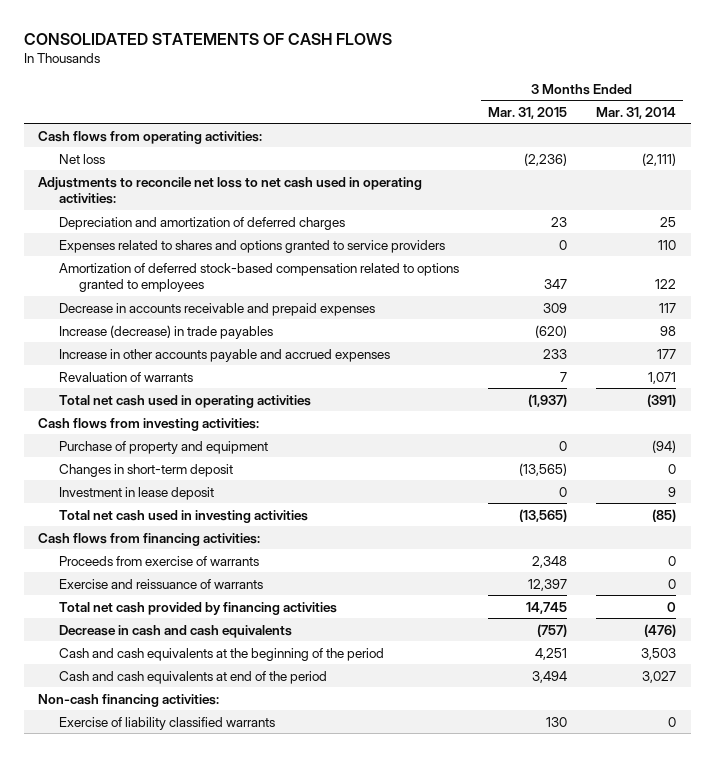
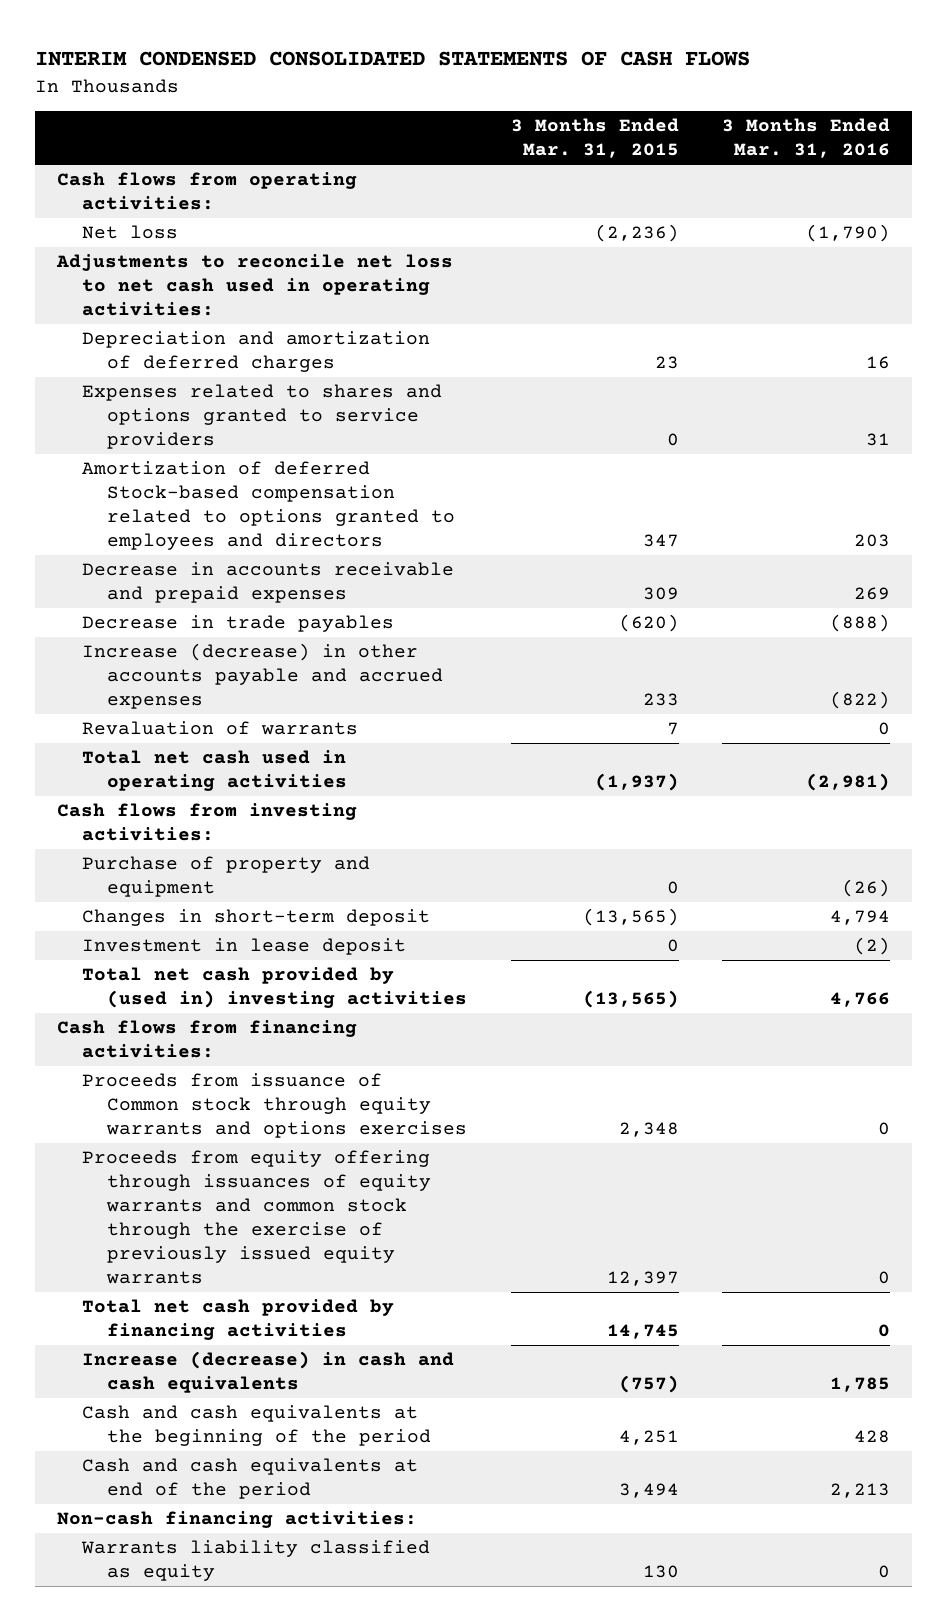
[23,32,392,45] CONSOLIDATED STATEMENTS OF CASH FLOWS -> [34,51,750,67] INTERIM CONDENSED CONSOLIDATED STATEMENTS OF CASH FLOWS
[596,106,677,119] Mar. 31, 2014 -> none
none -> [722,118,891,159] 3 Months Ended Mar. 31, 2016
[58,262,459,293] Amortization of deferred stock-based compensation related to options granted to employees -> [81,461,455,551] Amortization of deferred Stock-based compensation related to options granted to employees and directors
[58,324,273,339] Increase (decrease) in trade payables -> [81,615,394,633] Decrease in trade payables
[58,348,390,362] Increase in other accounts payable and accrued expenses -> [81,643,443,710] Increase (decrease) in other accounts payable and accrued expenses
[58,509,308,523] Total net cash used in investing activities -> [81,967,467,1009] Total net cash provided by (used in) investing activities
[58,578,263,589] Exercise and reissuance of warrants -> none
none -> [81,1073,467,1139] Proceeds from issuance of Common stock through equity warrants and options exercises
[58,555,259,566] Proceeds from exercise of warrants -> [81,1150,431,1285] Proceeds from equity offering through issuances of equity warrants and common stock through the exercise of previously issued equity warrants
[531,555,567,568] 2,348 -> [606,1271,679,1287] 12,397
[58,624,292,638] Decrease in cash and cash equivalents -> [81,1351,454,1394] Increase (decrease) in cash and cash equivalents
[58,716,275,730] Exercise of liability classified warrants -> [80,1540,430,1582] Warrants liability classified as equity

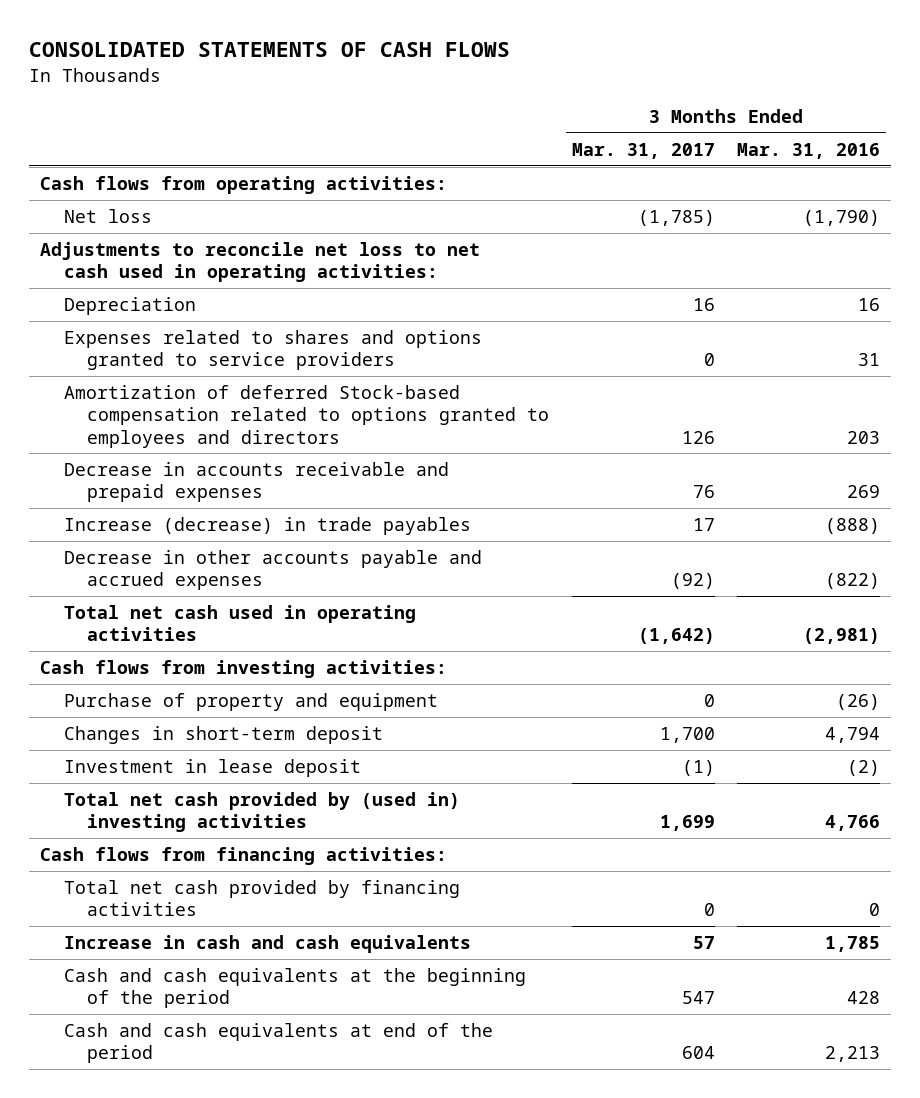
[34,51,750,67] INTERIM CONDENSED CONSOLIDATED STATEMENTS OF CASH FLOWS -> [29,42,511,58] CONSOLIDATED STATEMENTS OF CASH FLOWS
[510,118,679,159] 3 Months Ended Mar. 31, 2015 -> none
none -> [571,142,715,159] Mar. 31, 2017
[81,331,430,373] Depreciation and amortization of deferred charges -> none
none -> [63,296,196,315] Depreciation
[81,721,358,736] Revaluation of warrants -> none
[81,615,394,633] Decrease in trade payables -> [63,516,471,535] Increase (decrease) in trade payables
[81,643,443,710] Increase (decrease) in other accounts payable and accrued expenses -> [63,549,482,591] Decrease in other accounts payable and accrued expenses
[81,1073,467,1139] Proceeds from issuance of Common stock through equity warrants and options exercises -> none
[81,1150,431,1285] Proceeds from equity offering through issuances of equity warrants and common stock through the exercise of previously issued equity warrants -> none
[81,1351,454,1394] Increase (decrease) in cash and cash equivalents -> [63,934,471,953] Increase in cash and cash equivalents
[56,1511,417,1529] Non-cash financing activities: -> none
[80,1540,430,1582] Warrants liability classified as equity -> none

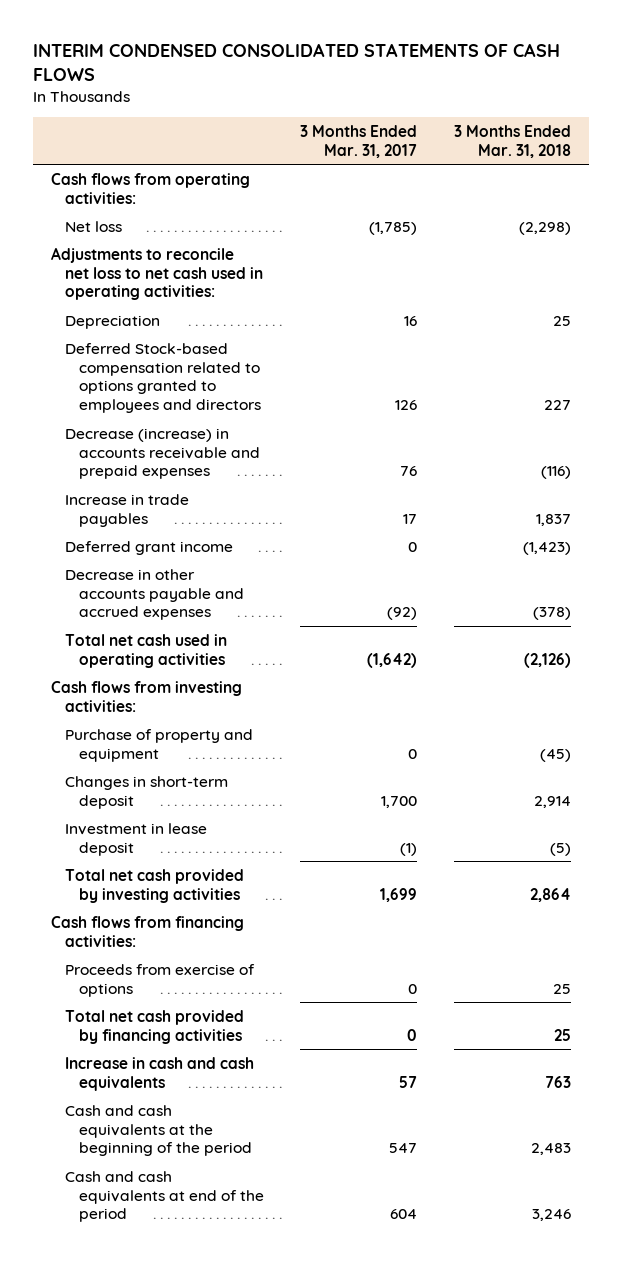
[29,42,511,58] CONSOLIDATED STATEMENTS OF CASH FLOWS -> [33,43,561,82] INTERIM CONDENSED CONSOLIDATED STATEMENTS OF CASH FLOWS
[737,142,881,159] Mar. 31, 2016 -> none
none -> [453,124,571,158] 3 Months Ended Mar. 31, 2018
[63,329,482,371] Expenses related to shares and options granted to service providers -> none
[63,384,550,448] Amortization of deferred Stock-based compensation related to options granted to employees and directors -> [65,342,262,414] Deferred Stock-based compensation related to options granted to employees and directors
[63,461,449,503] Decrease in accounts receivable and prepaid expenses -> [65,427,261,480] Decrease (increase) in accounts receivable and prepaid expenses
[63,516,471,535] Increase (decrease) in trade payables -> [65,493,190,527] Increase in trade payables
none -> [65,540,234,555] Deferred grant income
[63,791,460,833] Total net cash provided by (used in) investing activities -> [65,868,245,903] Total net cash provided by investing activities
none -> [65,963,256,997] Proceeds from exercise of options

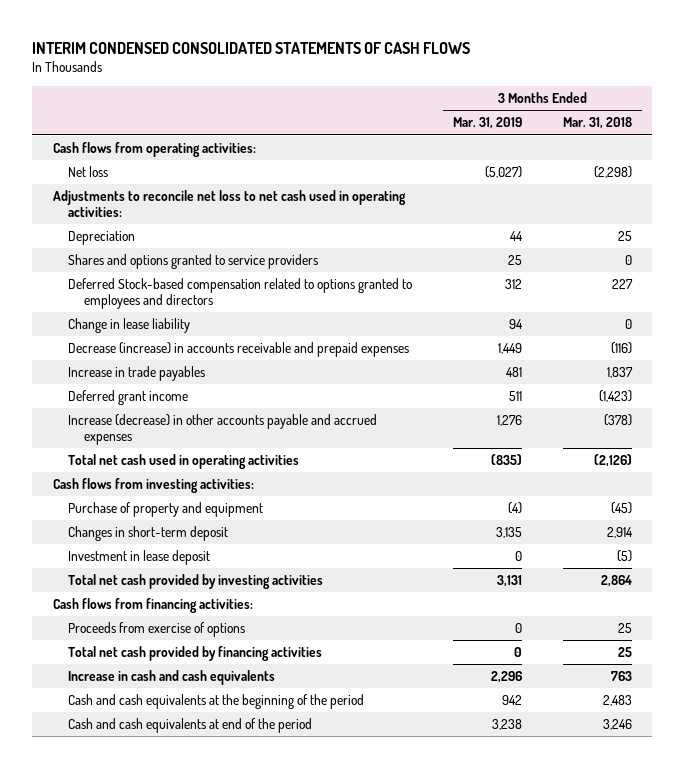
[300,124,418,158] 3 Months Ended Mar. 31, 2017 -> none
none -> [453,117,523,130] Mar. 31, 2019
none -> [68,254,319,270] Shares and options granted to service providers
none -> [68,318,191,334] Change in lease liability
[65,568,245,621] Decrease in other accounts payable and accrued expenses -> [68,414,378,446] Increase (decrease) in other accounts payable and accrued expenses

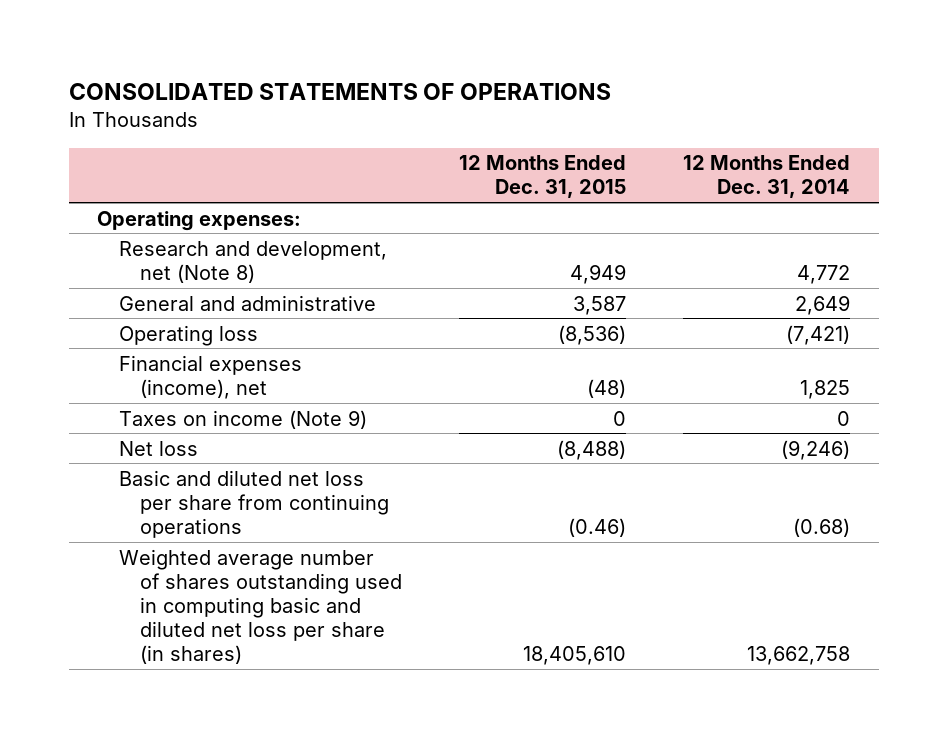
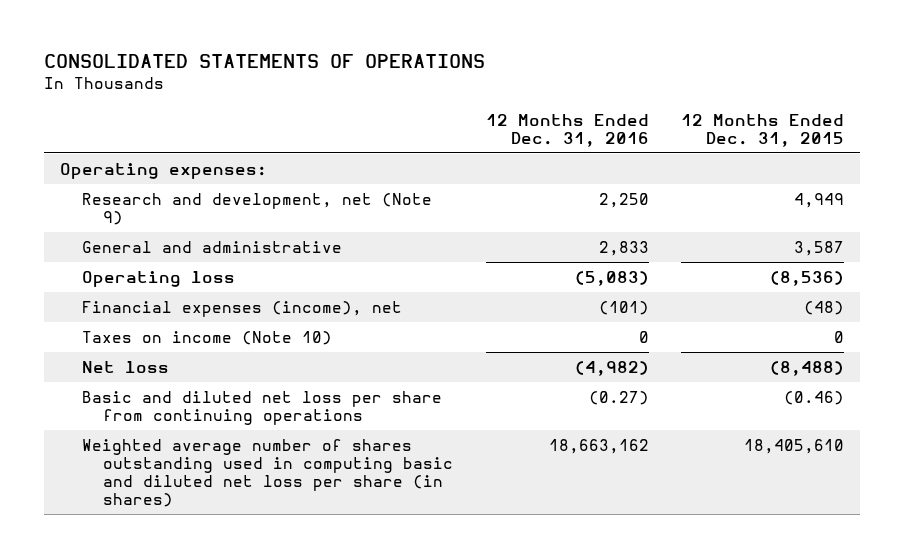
[683,155,851,199] 12 Months Ended Dec. 31, 2014 -> none
none -> [485,113,649,147] 12 Months Ended Dec. 31, 2016
[118,240,387,283] Research and development, net (Note 8) -> [81,192,432,225] Research and development, net (Note 9)
[118,409,367,429] Taxes on income (Note 9) -> [81,330,332,345] Taxes on income (Note 10)

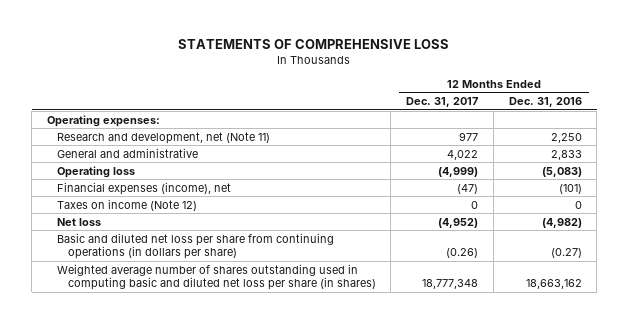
[43,54,485,69] CONSOLIDATED STATEMENTS OF OPERATIONS -> [178,38,450,49] STATEMENTS OF COMPREHENSIVE LOSS
[680,113,844,147] 12 Months Ended Dec. 31, 2015 -> none
none -> [406,97,479,108] Dec. 31, 2017
[81,192,432,225] Research and development, net (Note 9) -> [57,131,271,144] Research and development, net (Note 11)
[81,330,332,345] Taxes on income (Note 10) -> [57,198,198,211] Taxes on income (Note 12)
[81,390,442,425] Basic and diluted net loss per share from continuing operations -> [57,232,335,260] Basic and diluted net loss per share from continuing operations (in dollars per share)

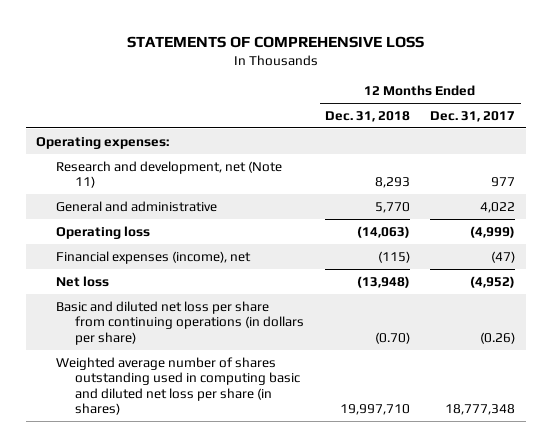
[508,97,582,108] Dec. 31, 2016 -> none
none -> [324,110,410,122] Dec. 31, 2018
[57,198,198,211] Taxes on income (Note 12) -> none

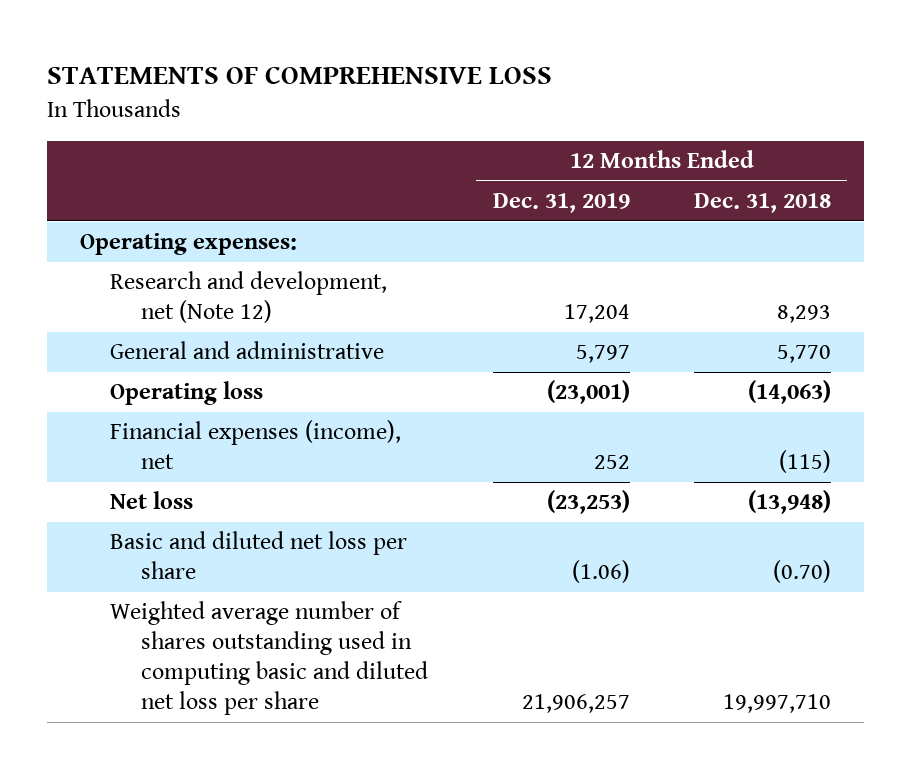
[430,110,516,122] Dec. 31, 2017 -> none
none -> [492,193,630,214] Dec. 31, 2019
[55,160,282,189] Research and development, net (Note 11) -> [110,271,388,324] Research and development, net (Note 12)
[55,300,305,345] Basic and diluted net loss per share from continuing operations (in dollars per share) -> [110,531,408,580] Basic and diluted net loss per share
[55,356,301,416] Weighted average number of shares outstanding used in computing basic and diluted net loss per share (in shares) -> [110,601,428,716] Weighted average number of shares outstanding used in computing basic and diluted net loss per share

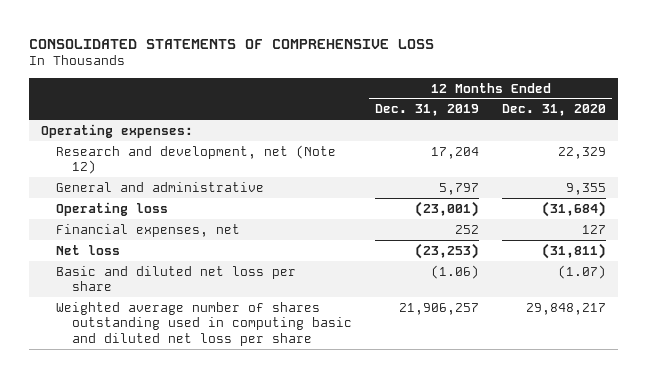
[47,66,553,85] STATEMENTS OF COMPREHENSIVE LOSS -> [29,38,435,49] CONSOLIDATED STATEMENTS OF COMPREHENSIVE LOSS
[694,193,832,214] Dec. 31, 2018 -> none
none -> [502,104,607,117] Dec. 31, 2020
[110,420,402,470] Financial expenses (income), net -> [56,223,241,237] Financial expenses, net

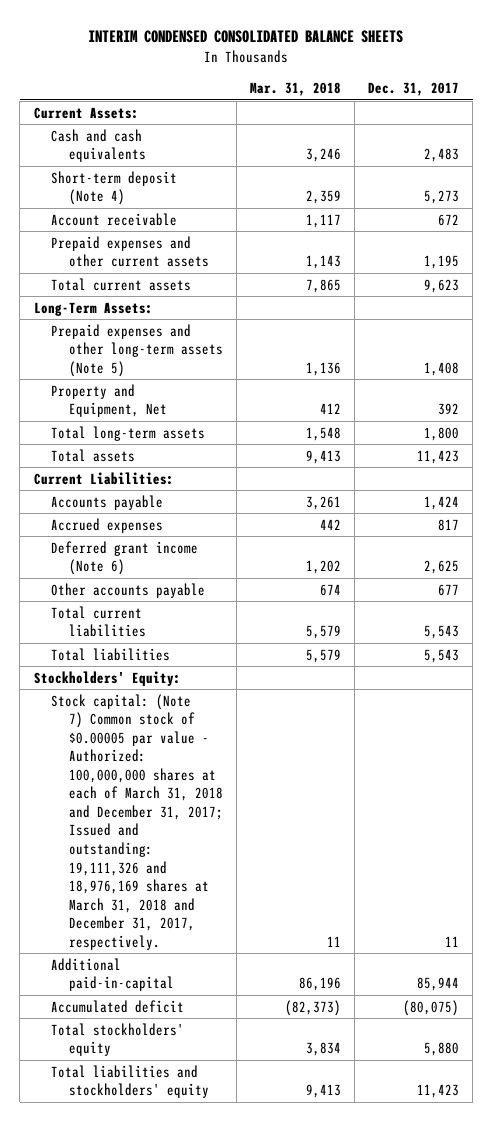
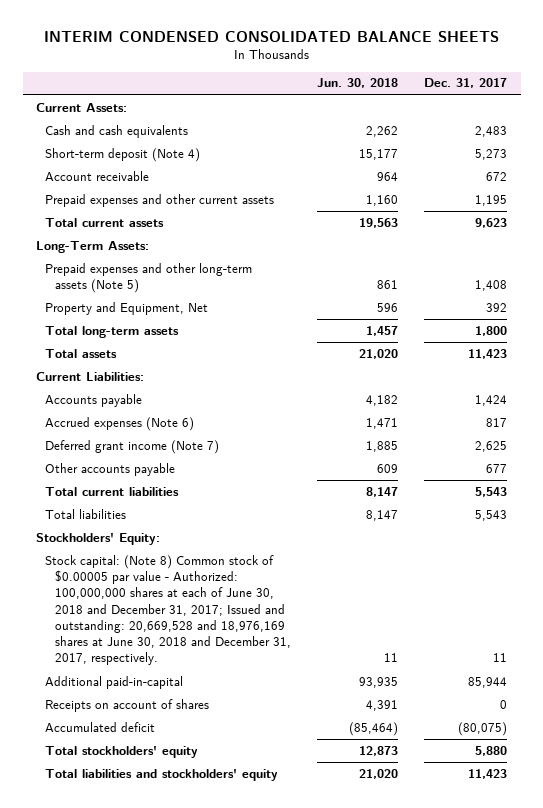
[249,82,341,97] Mar. 31, 2018 -> none
none -> [317,78,399,89] Jun. 30, 2018
[51,517,164,533] Accrued expenses -> [45,416,195,431] Accrued expenses (Note 6)
[51,540,199,576] Deferred grant income (Note 6) -> [45,439,220,454] Deferred grant income (Note 7)
[51,693,223,950] Stock capital: (Note 7) Common stock of $0.00005 par value - Authorized: 100,000,000 shares at each of March 31, 2018 and December 31, 2017; Issued and outstanding: 19,111,326 and 18,976,169 shares at March 31, 2018 and December 31, 2017, respectively. -> [45,554,291,666] Stock capital: (Note 8) Common stock of $0.00005 par value - Authorized: 100,000,000 shares at each of June 30, 2018 and December 31, 2017; Issued and outstanding: 20,669,528 and 18,976,169 shares at June 30, 2018 and December 31, 2017, respectively.
none -> [45,698,210,712] Receipts on account of shares

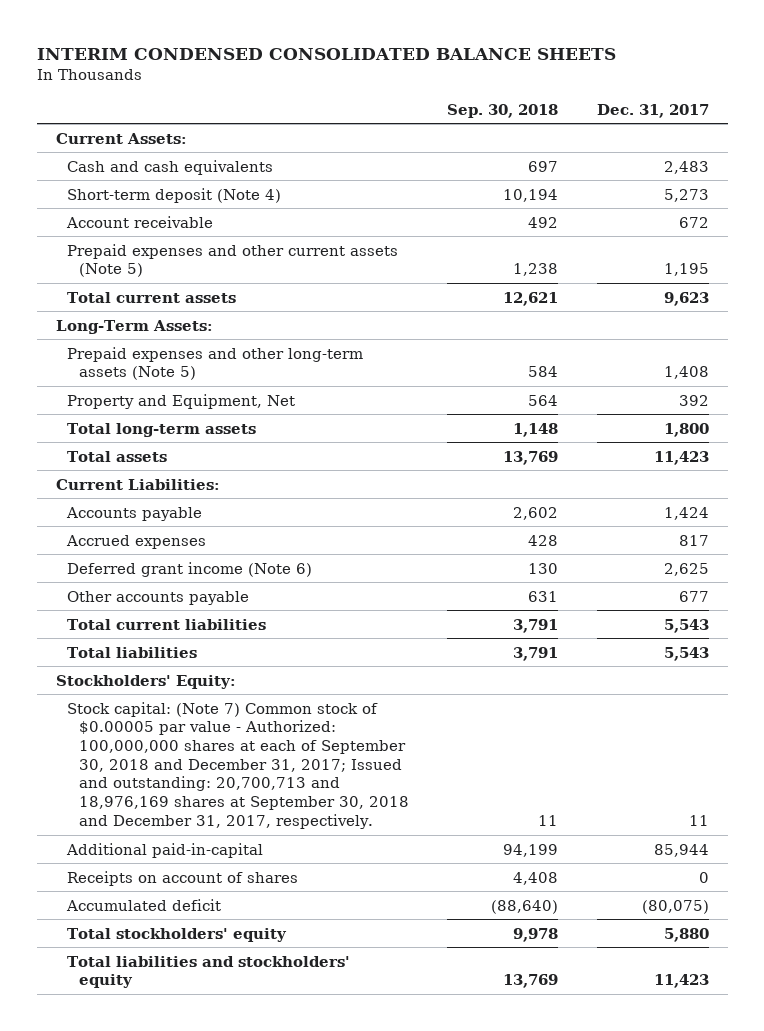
[317,78,399,89] Jun. 30, 2018 -> none
none -> [447,103,559,118] Sep. 30, 2018
[45,193,275,207] Prepaid expenses and other current assets -> [67,243,399,278] Prepaid expenses and other current assets (Note 5)
[45,416,195,431] Accrued expenses (Note 6) -> [66,534,207,549] Accrued expenses
[45,439,220,454] Deferred grant income (Note 7) -> [67,561,313,577] Deferred grant income (Note 6)
[45,554,291,666] Stock capital: (Note 8) Common stock of $0.00005 par value - Authorized: 100,000,000 shares at each of June 30, 2018 and December 31, 2017; Issued and outstanding: 20,669,528 and 18,976,169 shares at June 30, 2018 and December 31, 2017, respectively. -> [67,701,409,829] Stock capital: (Note 7) Common stock of $0.00005 par value - Authorized: 100,000,000 shares at each of September 30, 2018 and December 31, 2017; Issued and outstanding: 20,700,713 and 18,976,169 shares at September 30, 2018 and December 31, 2017, respectively.

